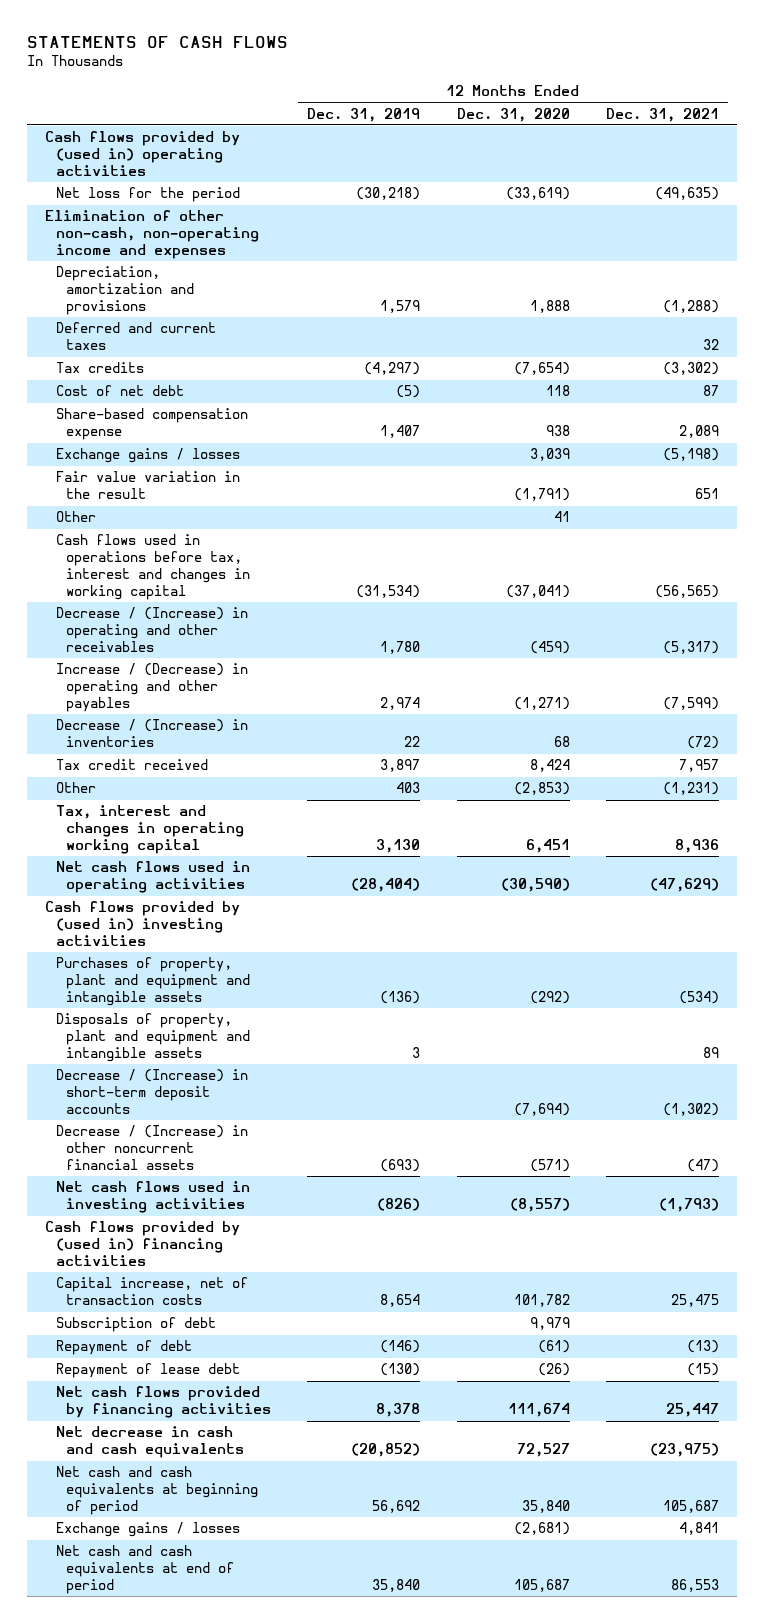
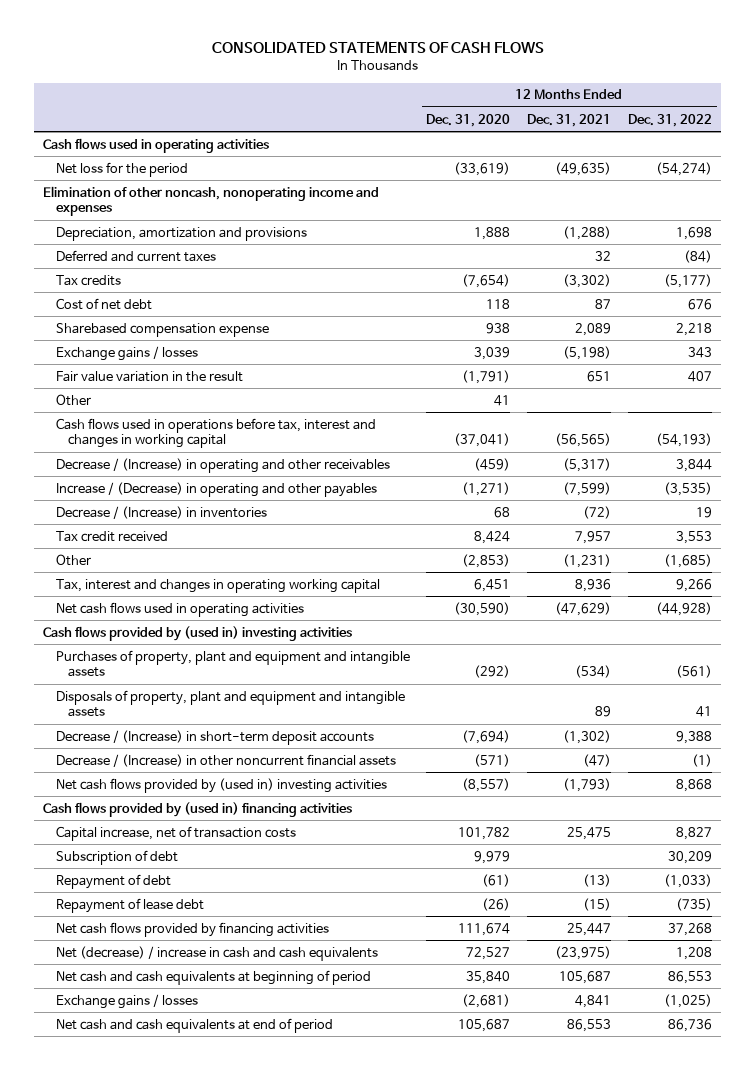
[27,36,289,49] STATEMENTS OF CASH FLOWS -> [211,41,544,54] CONSOLIDATED STATEMENTS OF CASH FLOWS
[307,107,421,122] Dec. 31, 2019 -> none
none -> [628,113,713,127] Dec. 31, 2022
[45,131,241,177] Cash flows provided by (used in) operating activities -> [42,137,269,153] Cash flows used in operating activities
[45,210,259,260] Elimination of other non-cash, non-operating income and expenses -> [42,185,379,217] Elimination of other noncash, nonoperating income and expenses
[55,408,248,441] Share-based compensation expense -> [55,322,269,337] Sharebased compensation expense
[55,1181,250,1214] Net cash flows used in investing activities -> [55,777,387,793] Net cash flows provided by (used in) investing activities
[55,1426,245,1459] Net decrease in cash and cash equivalents -> [55,945,378,961] Net (decrease) / increase in cash and cash equivalents

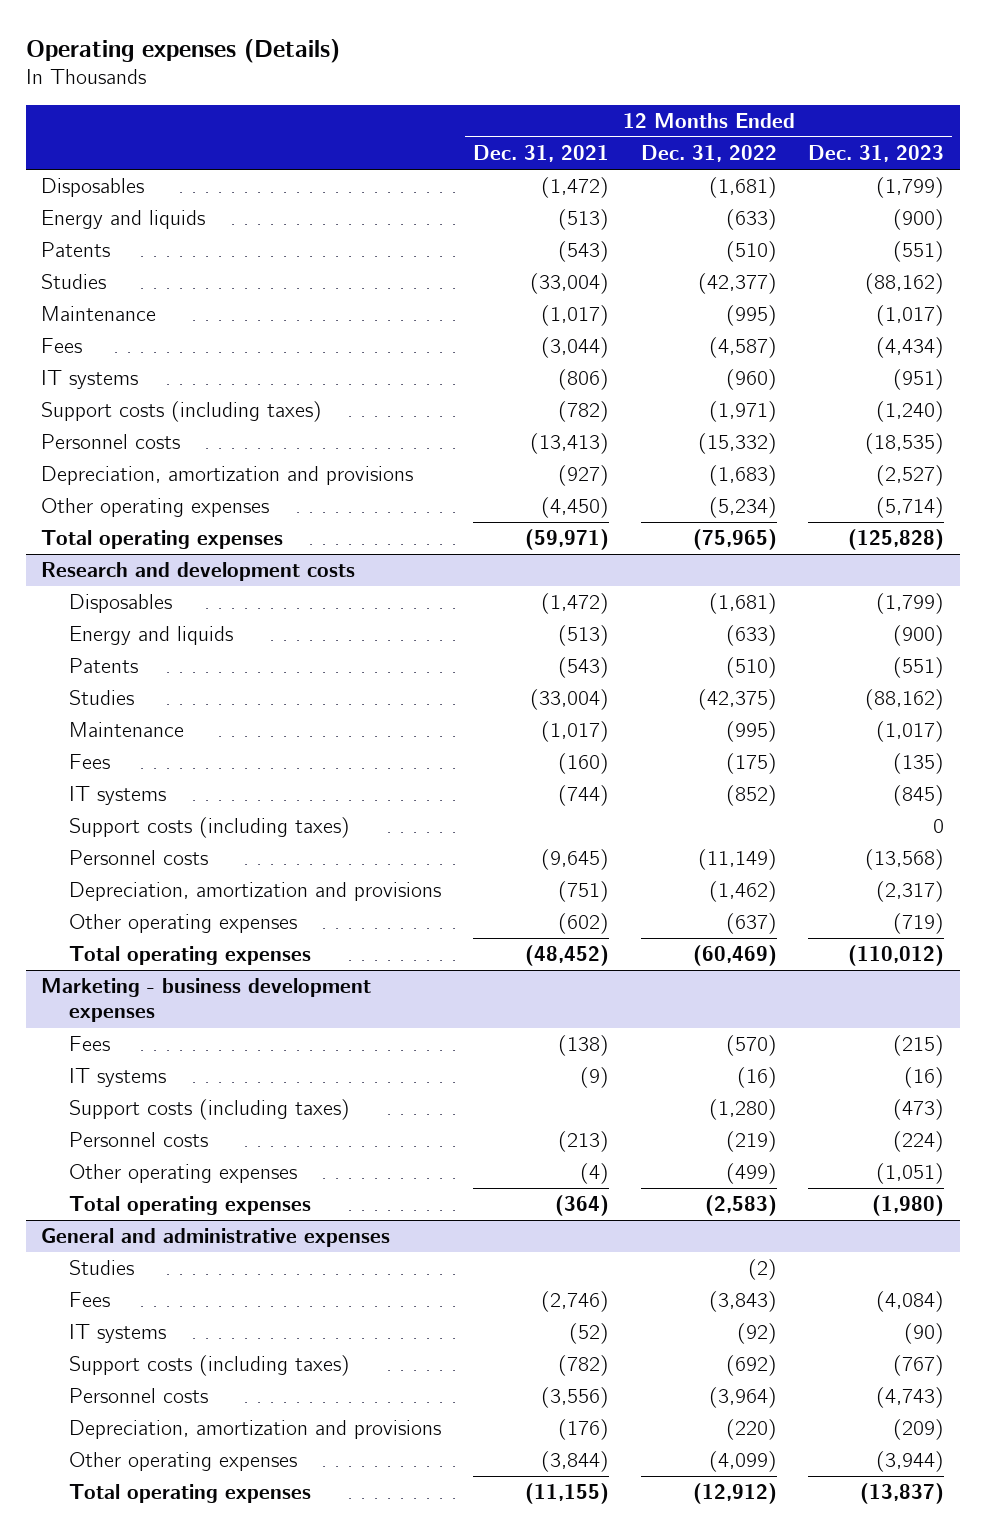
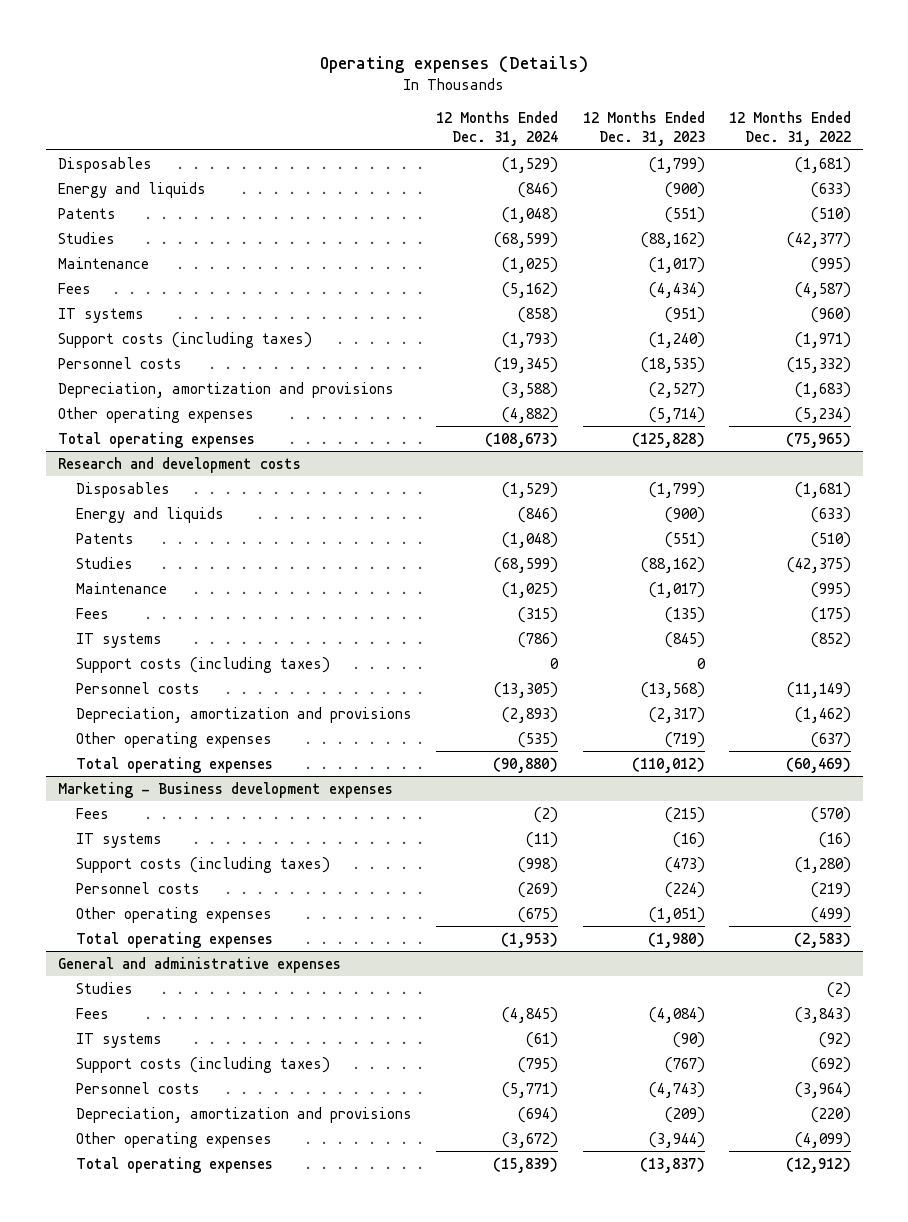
[472,144,609,162] Dec. 31, 2021 -> none
none -> [436,110,559,147] 12 Months Ended Dec. 31, 2024
[41,978,372,1023] Marketing - business development expenses -> [57,781,393,798] Marketing - Business development expenses

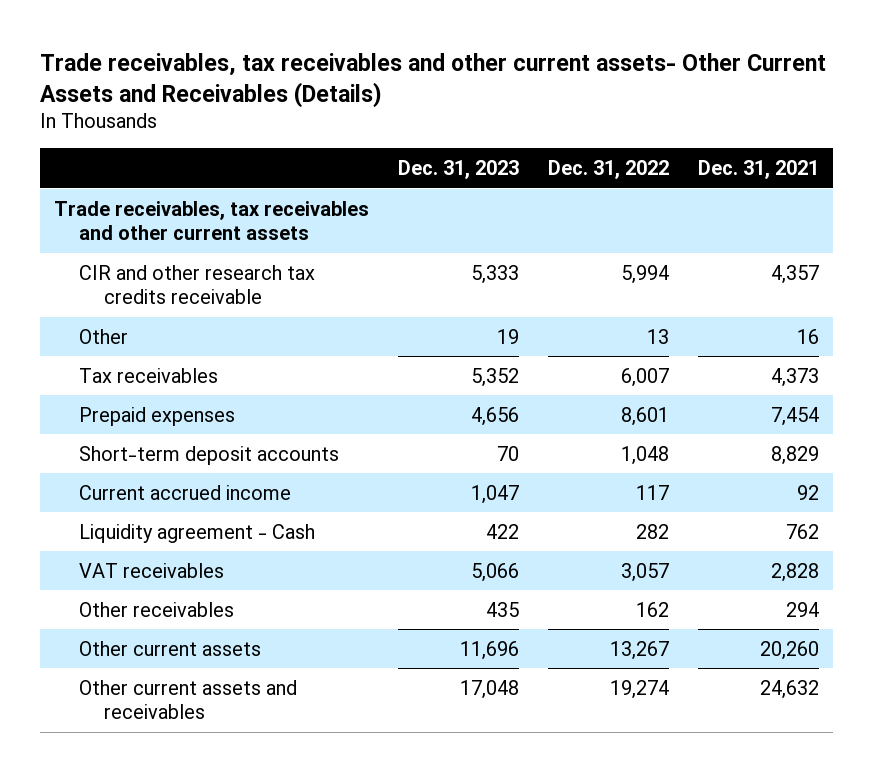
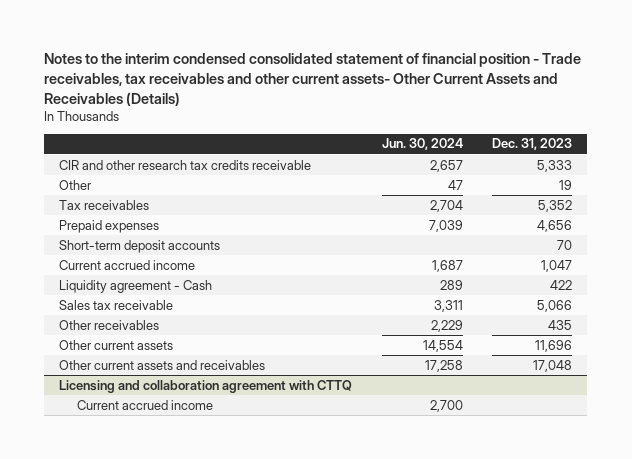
[39,52,826,108] Trade receivables, tax receivables and other current assets- Other Current Assets and Receivables (Details) -> [44,53,582,106] Notes to the interim condensed consolidated statement of financial position - Trade receivables, tax receivables and other current assets- Other Current Assets and Receivables (Details)
[547,160,669,180] Dec. 31, 2022 -> none
[697,160,819,180] Dec. 31, 2021 -> none
none -> [381,138,463,151] Jun. 30, 2024
[54,200,370,241] Trade receivables, tax receivables and other current assets -> none
[79,562,225,578] VAT receivables -> [59,299,174,310] Sales tax receivable
none -> [59,379,353,393] Licensing and collaboration agreement with CTTQ
none -> [77,399,214,410] Current accrued income

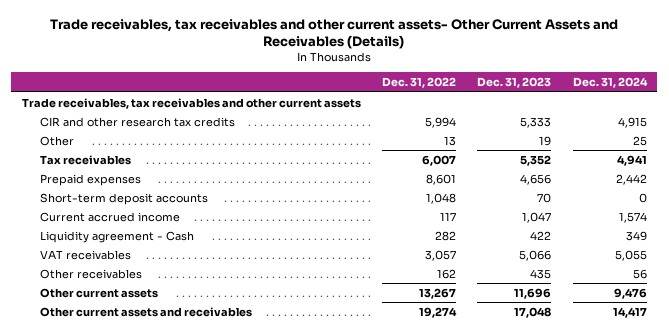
[44,53,582,106] Notes to the interim condensed consolidated statement of financial position - Trade receivables, tax receivables and other current assets- Other Current Assets and Receivables (Details) -> [50,18,619,49] Trade receivables, tax receivables and other current assets- Other Current Assets and Receivables (Details)
[381,138,463,151] Jun. 30, 2024 -> none
none -> [382,77,457,89] Dec. 31, 2022
none -> [572,77,648,89] Dec. 31, 2024
none -> [21,97,361,109] Trade receivables, tax receivables and other current assets
[59,159,312,170] CIR and other research tax credits receivable -> [39,116,235,127] CIR and other research tax credits
[59,299,174,310] Sales tax receivable -> [39,249,131,260] VAT receivables
[59,379,353,393] Licensing and collaboration agreement with CTTQ -> none
[77,399,214,410] Current accrued income -> none

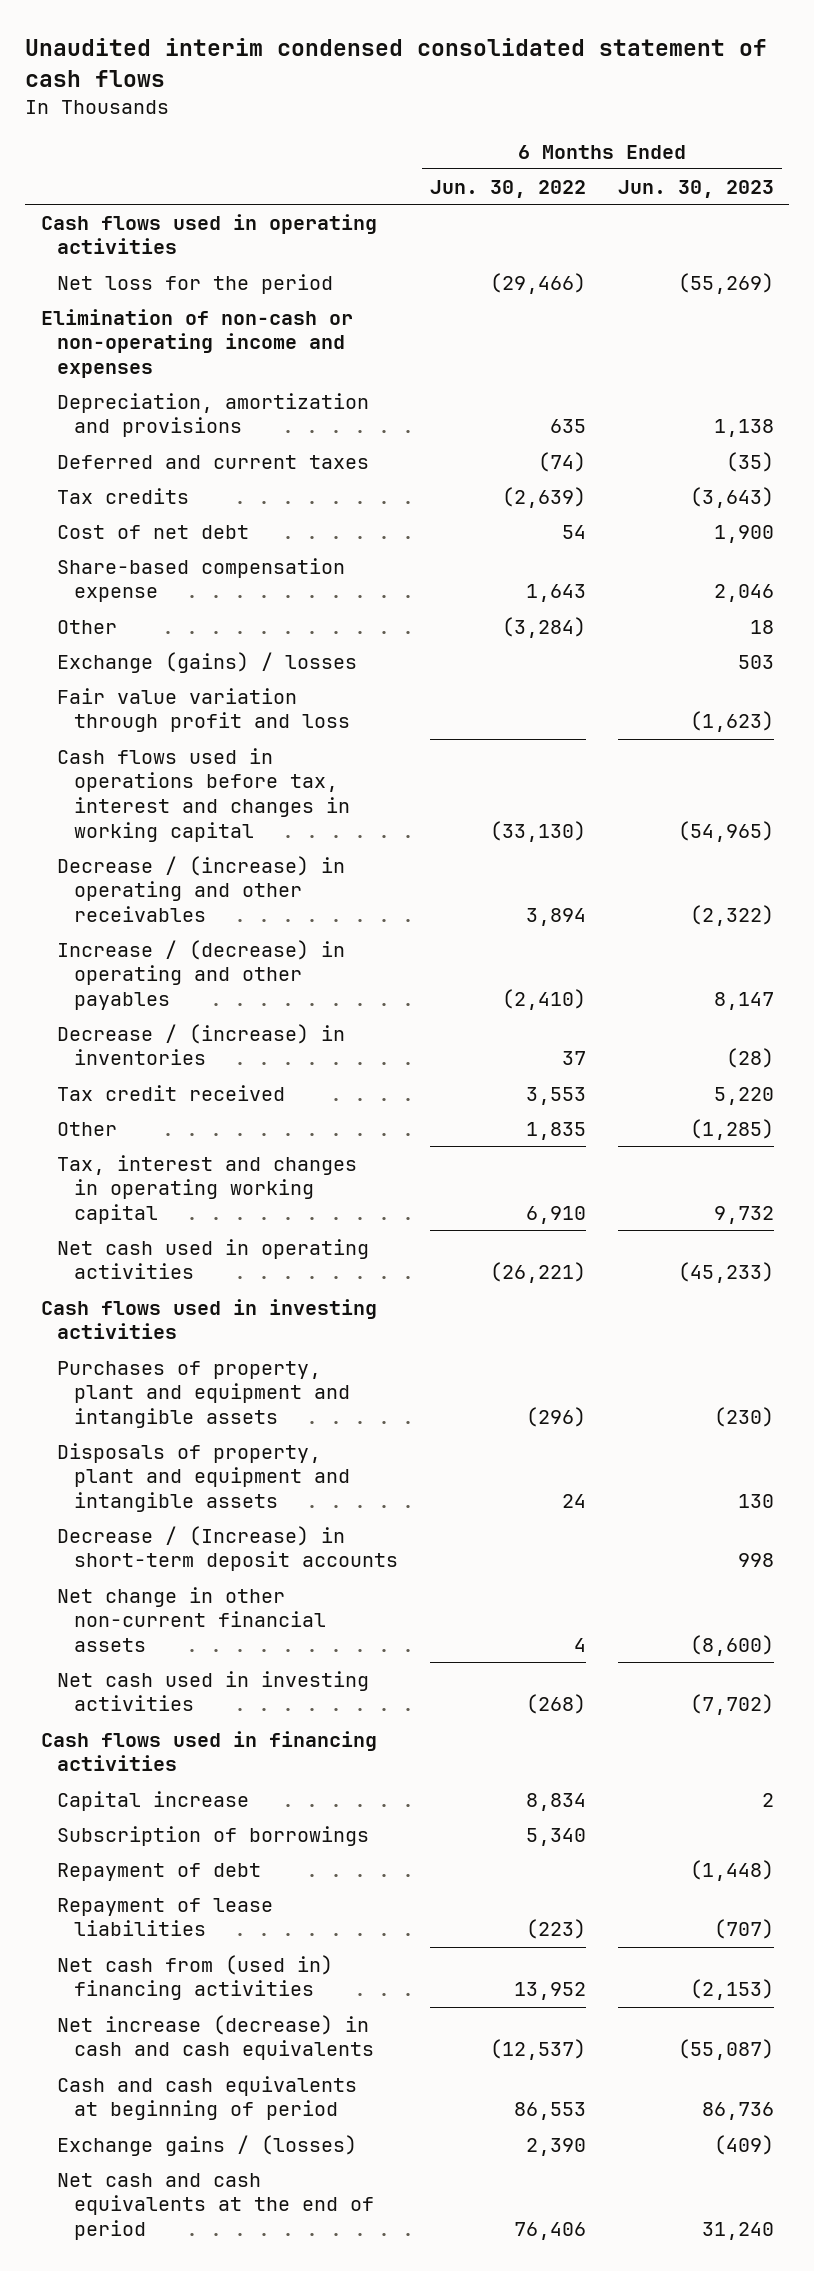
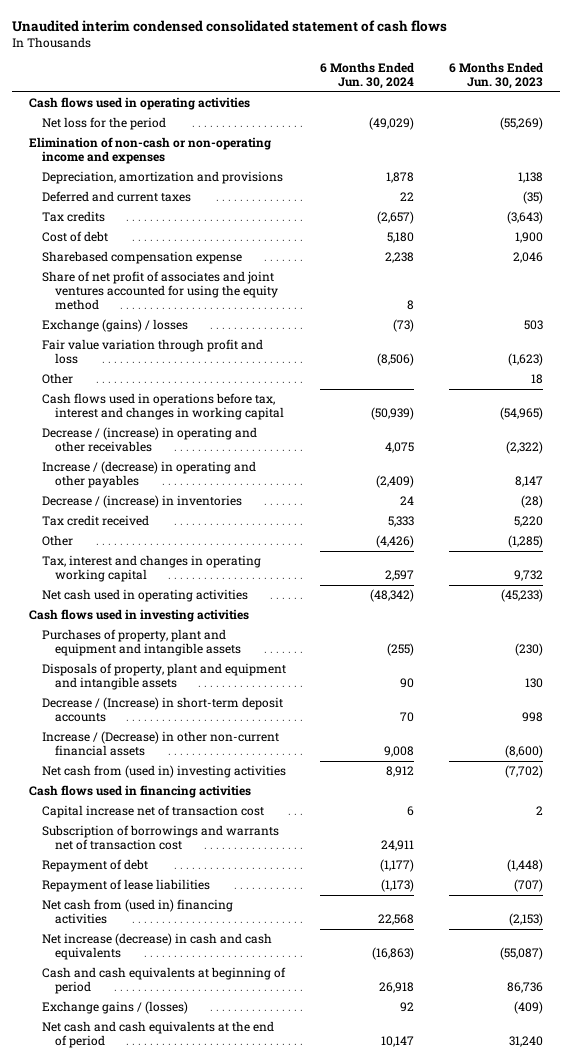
[429,179,586,198] Jun. 30, 2022 -> none
none -> [320,62,415,90] 6 Months Ended Jun. 30, 2024
[57,524,250,539] Cost of net debt -> [42,231,109,243] Cost of debt
[57,557,346,603] Share-based compensation expense -> [42,251,243,265] Sharebased compensation expense
none -> [42,271,278,311] Share of net profit of associates and joint ventures accounted for using the equity method
[57,619,118,634] Other -> [42,373,74,385] Other
[57,1586,327,1653] Net change in other non-current financial assets -> [42,731,280,757] Increase / (Decrease) in other non-current financial assets
[57,1670,370,1712] Net cash used in investing activities -> [42,765,287,779] Net cash from (used in) investing activities
[57,1790,250,1811] Capital increase -> none
none -> [42,805,265,819] Capital increase net of transaction cost
[57,1825,370,1846] Subscription of borrowings -> [42,825,280,851] Subscription of borrowings and warrants net of transaction cost

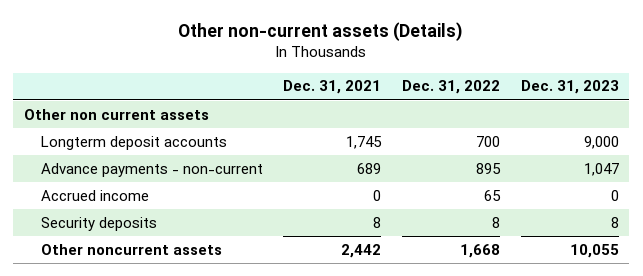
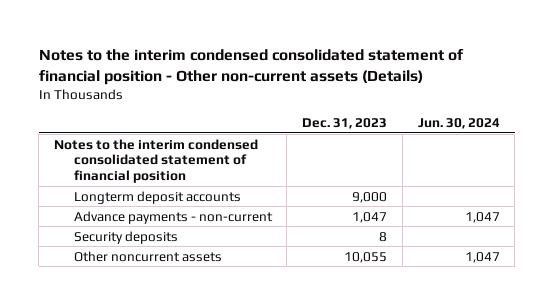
[178,21,464,41] Other non-current assets (Details) -> [38,48,464,85] Notes to the interim condensed consolidated statement of financial position - Other non-current assets (Details)
[283,80,382,95] Dec. 31, 2021 -> none
[402,80,501,95] Dec. 31, 2022 -> none
none -> [417,118,500,130] Jun. 30, 2024
[23,108,209,120] Other non current assets -> none
none -> [54,138,259,184] Notes to the interim condensed consolidated statement of financial position
[40,189,149,201] Accrued income -> none

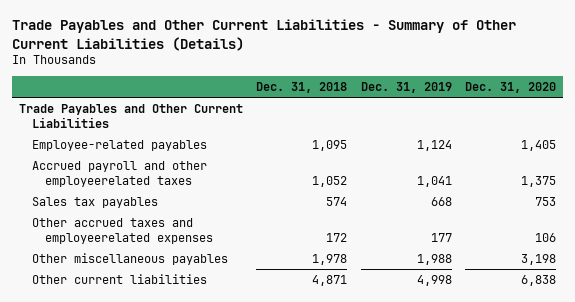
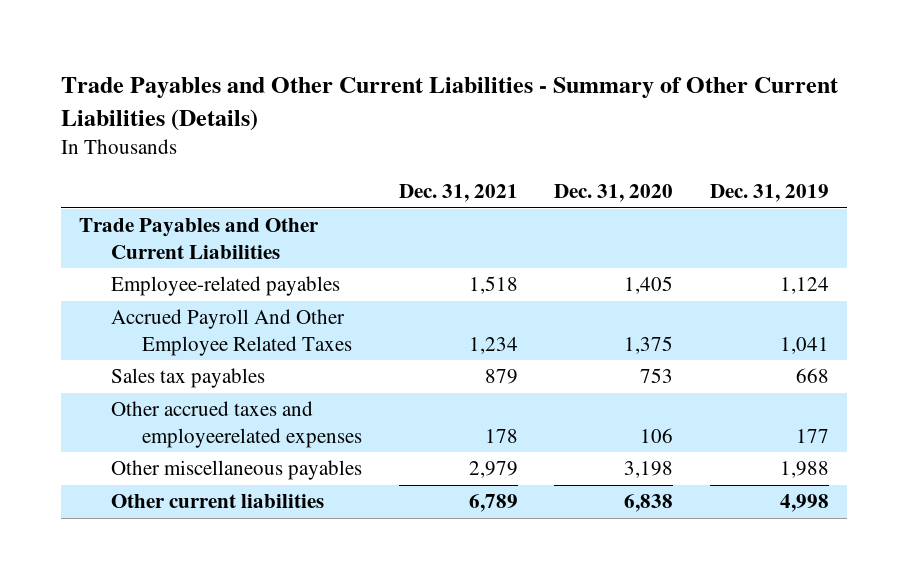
[256,81,348,93] Dec. 31, 2018 -> none
none -> [398,184,518,203] Dec. 31, 2021
[32,160,208,187] Accrued payroll and other employeerelated taxes -> [110,309,353,357] Accrued Payroll And Other Employee Related Taxes

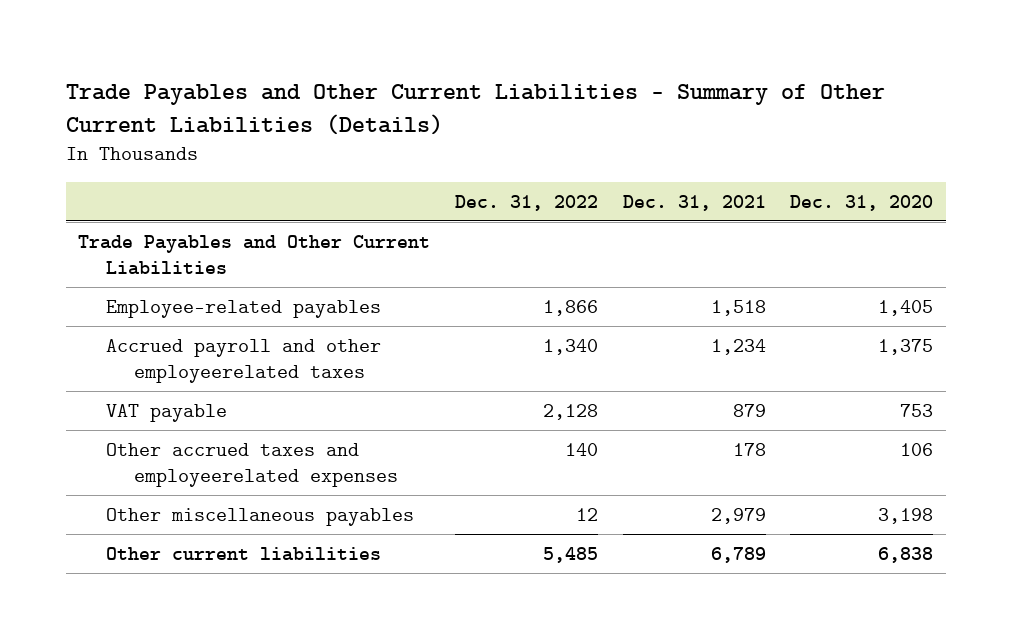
[709,184,829,203] Dec. 31, 2019 -> none
none -> [454,194,598,211] Dec. 31, 2022
[110,309,353,357] Accrued Payroll And Other Employee Related Taxes -> [106,339,382,384] Accrued payroll and other employeerelated taxes
[110,368,265,389] Sales tax payables -> [106,404,228,423] VAT payable

